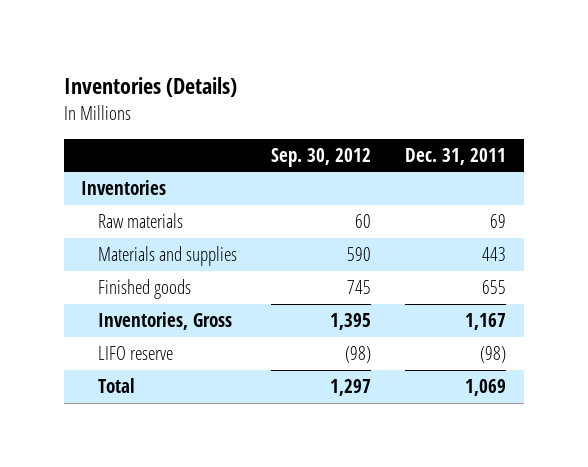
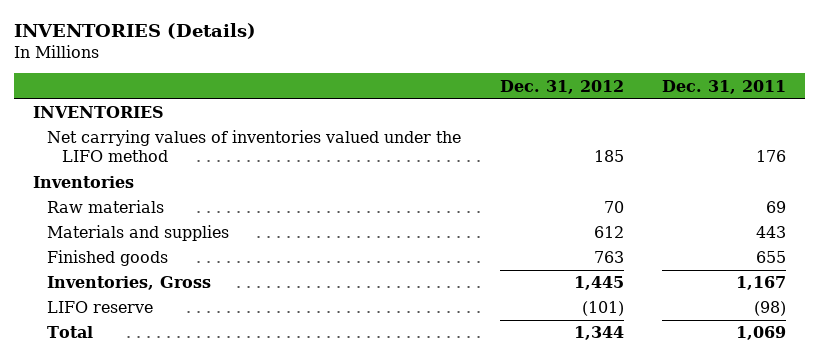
[64,76,238,97] Inventories (Details) -> [13,23,256,40] INVENTORIES (Details)
[271,147,372,167] Sep. 30, 2012 -> none
none -> [499,79,624,94] Dec. 31, 2012
none -> [32,106,164,119] INVENTORIES
none -> [47,130,462,163] Net carrying values of inventories valued under the LIFO method

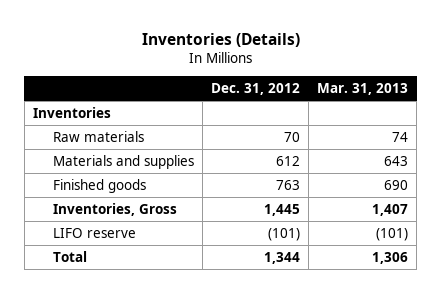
[13,23,256,40] INVENTORIES (Details) -> [141,33,300,48] Inventories (Details)
[661,79,786,94] Dec. 31, 2011 -> none
none -> [317,83,409,96] Mar. 31, 2013
[32,106,164,119] INVENTORIES -> none
[47,130,462,163] Net carrying values of inventories valued under the LIFO method -> none

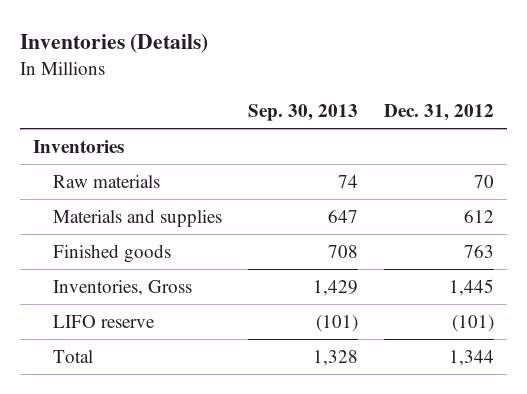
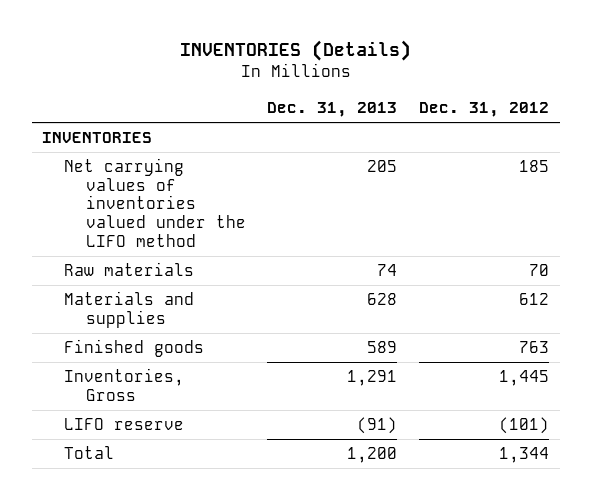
[19,34,208,54] Inventories (Details) -> [179,40,411,62] INVENTORIES (Details)
[247,104,358,122] Sep. 30, 2013 -> none
none -> [267,102,398,118] Dec. 31, 2013
[32,139,124,153] Inventories -> [42,132,153,144] INVENTORIES
none -> [63,158,246,247] Net carrying values of inventories valued under the LIFO method

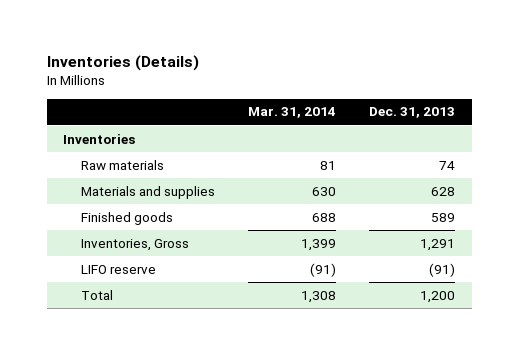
[179,40,411,62] INVENTORIES (Details) -> [46,55,199,72] Inventories (Details)
[419,102,550,118] Dec. 31, 2012 -> none
none -> [248,107,337,119] Mar. 31, 2014
[63,158,246,247] Net carrying values of inventories valued under the LIFO method -> none
[42,132,153,144] INVENTORIES -> [63,133,136,144] Inventories

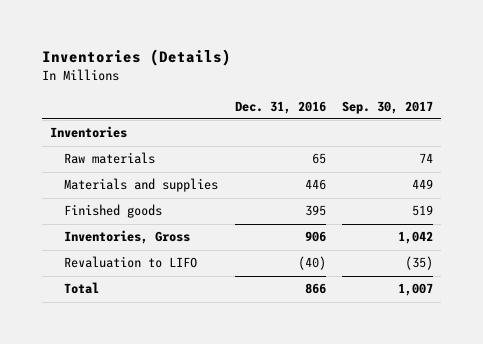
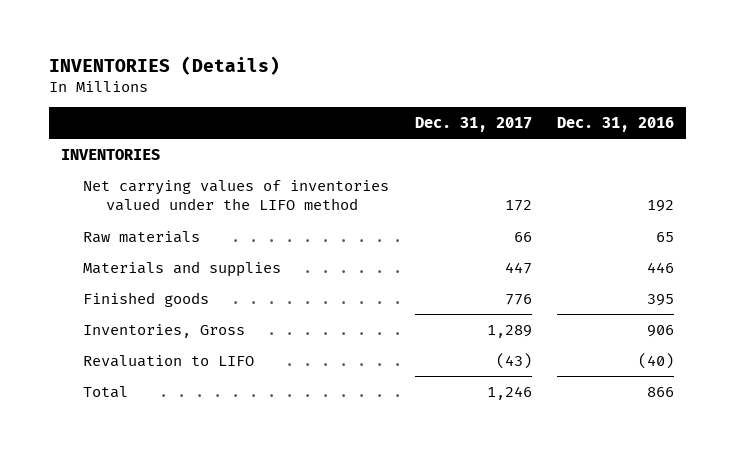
[41,49,231,67] Inventories (Details) -> [48,55,280,75] INVENTORIES (Details)
[342,100,434,114] Sep. 30, 2017 -> none
none -> [414,117,532,133] Dec. 31, 2017
[49,126,127,139] Inventories -> [61,148,161,160] INVENTORIES
none -> [83,179,390,212] Net carrying values of inventories valued under the LIFO method

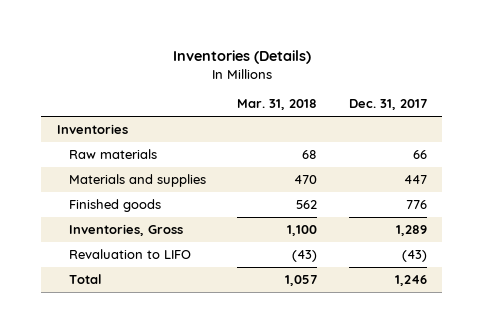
[48,55,280,75] INVENTORIES (Details) -> [172,50,311,65] Inventories (Details)
[556,117,674,133] Dec. 31, 2016 -> none
none -> [237,99,318,111] Mar. 31, 2018
[83,179,390,212] Net carrying values of inventories valued under the LIFO method -> none
[61,148,161,160] INVENTORIES -> [57,123,129,134] Inventories

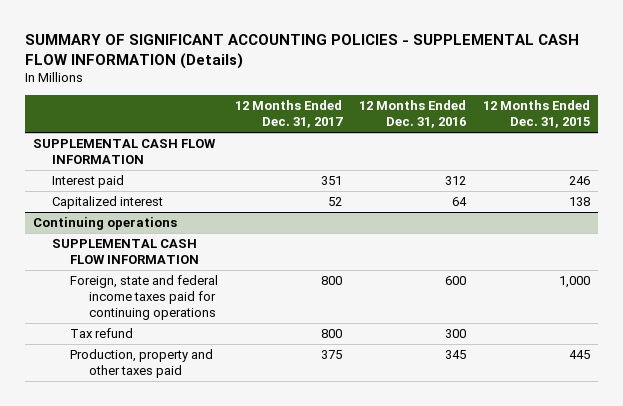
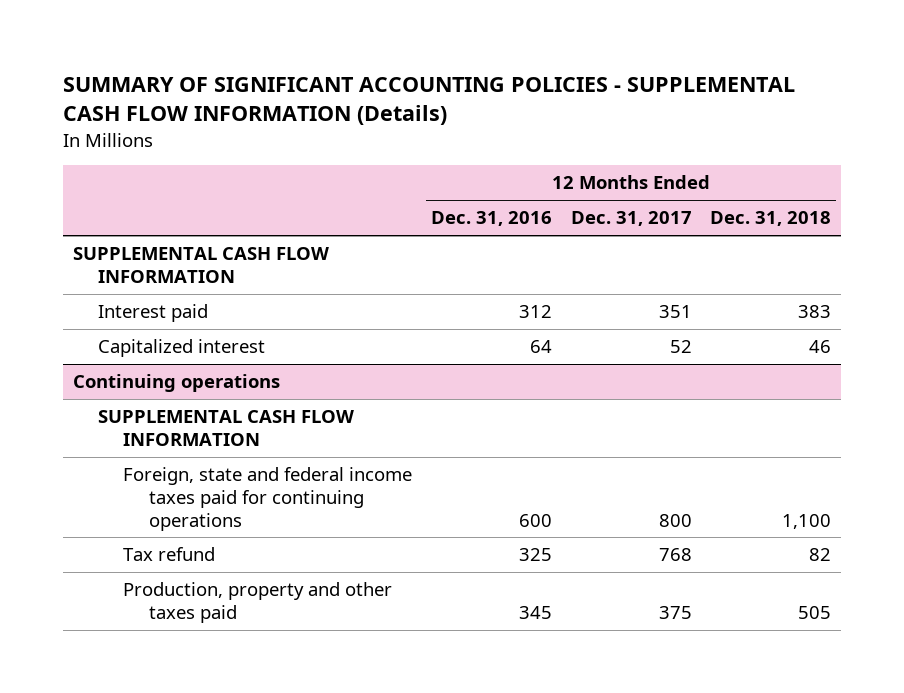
[482,100,590,129] 12 Months Ended Dec. 31, 2015 -> none
none -> [710,211,832,227] Dec. 31, 2018
[321,329,343,339] 800 -> [658,548,692,562] 768
[444,329,466,339] 300 -> [518,548,552,562] 325

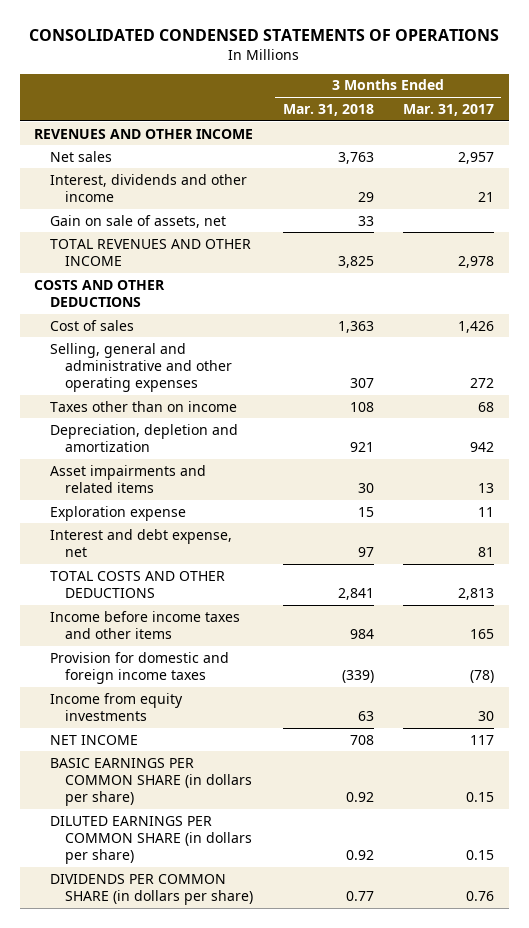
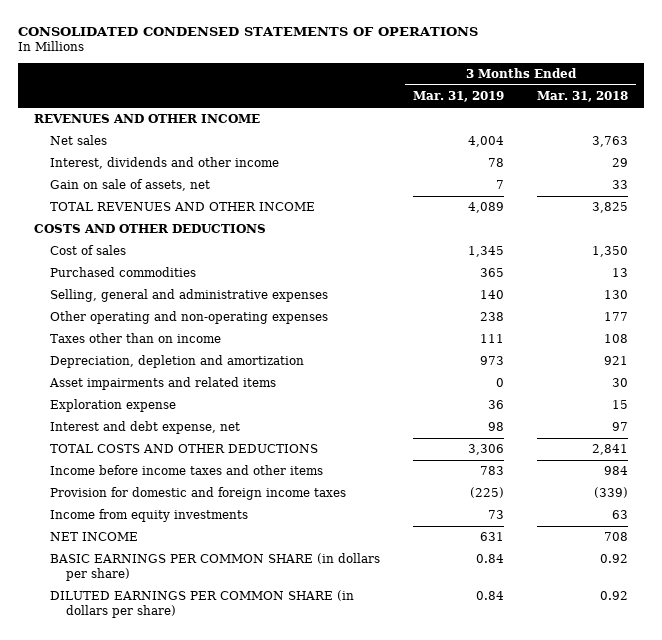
[403,103,495,116] Mar. 31, 2017 -> none
none -> [413,91,505,103] Mar. 31, 2019
[337,320,374,333] 1,363 -> [591,246,628,258] 1,350
none -> [50,267,197,278] Purchased commodities
[49,342,232,393] Selling, general and administrative and other operating expenses -> [50,289,329,303] Selling, general and administrative expenses
[349,378,374,389] 307 -> [603,290,628,300] 130
none -> [50,311,329,325] Other operating and non-operating expenses
[49,873,253,905] DIVIDENDS PER COMMON SHARE (in dollars per share) -> none

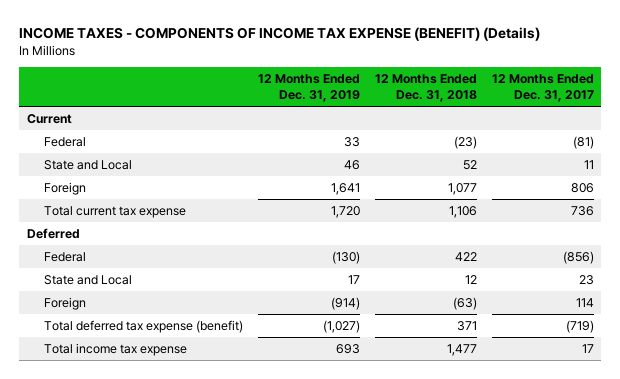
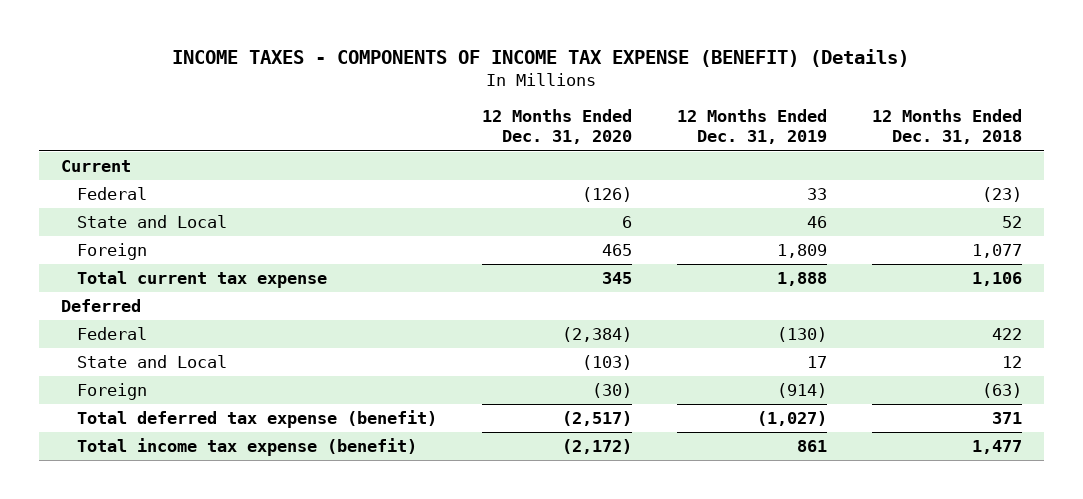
[491,74,594,103] 12 Months Ended Dec. 31, 2017 -> none
none -> [481,109,632,145] 12 Months Ended Dec. 31, 2020
[330,183,360,196] 1,641 -> [776,244,827,259] 1,809
[330,206,360,219] 1,720 -> [776,272,827,287] 1,888
[43,343,187,357] Total income tax expense -> [77,438,418,457] Total income tax expense (benefit)
[335,344,360,355] 693 -> [796,440,827,453] 861

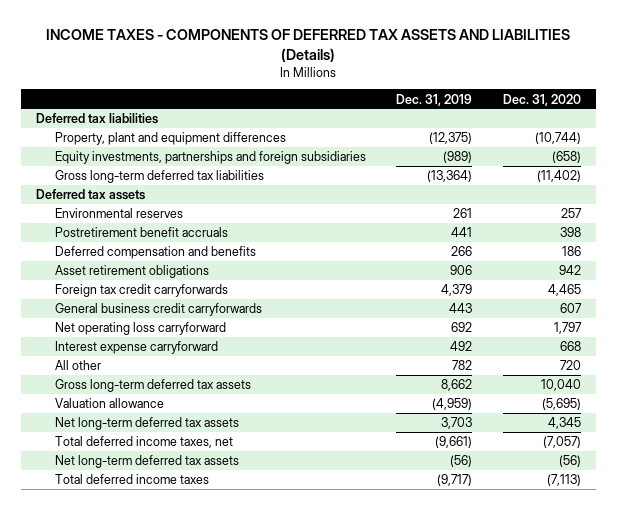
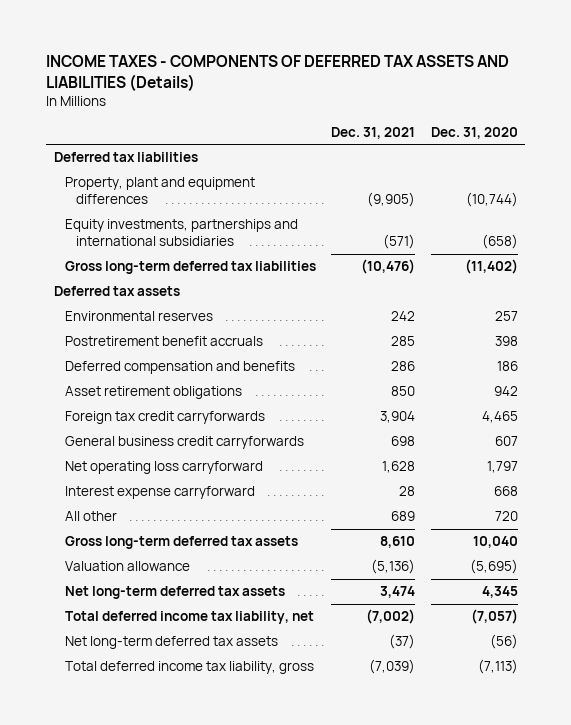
[396,93,473,106] Dec. 31, 2019 -> none
none -> [331,126,416,139] Dec. 31, 2021
[54,151,366,165] Equity investments, partnerships and foreign subsidiaries -> [64,219,298,247] Equity investments, partnerships and international subsidiaries
[54,436,233,449] Total deferred income taxes, net -> [64,611,314,625] Total deferred income tax liability, net
[54,474,209,485] Total deferred income taxes -> [64,661,314,675] Total deferred income tax liability, gross

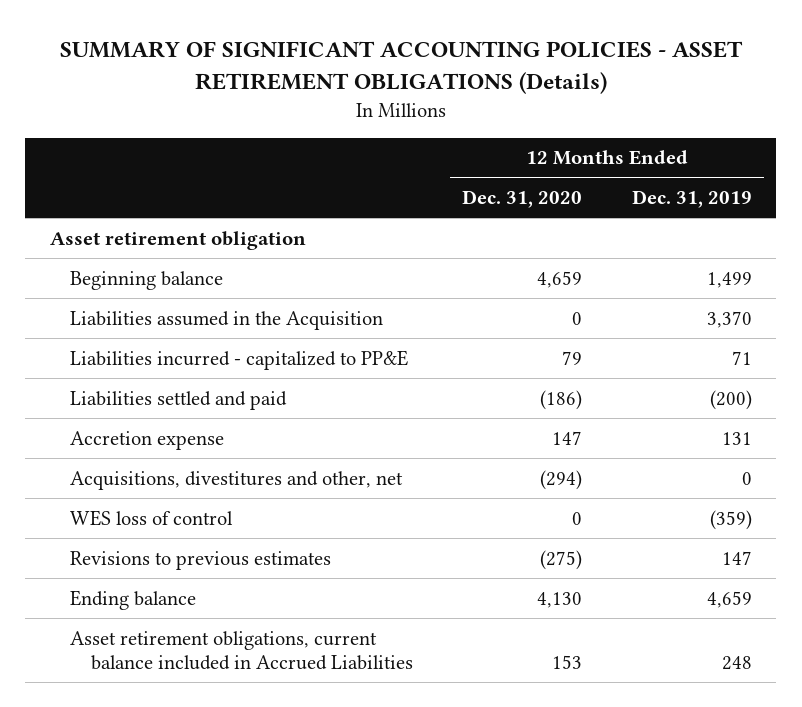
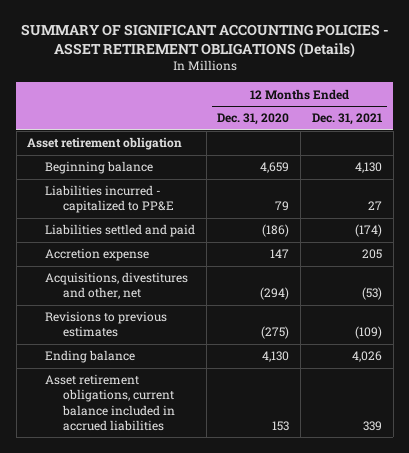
[631,190,752,209] Dec. 31, 2019 -> none
none -> [311,113,382,126] Dec. 31, 2021
[70,310,384,330] Liabilities assumed in the Acquisition -> none
[70,509,234,526] WES loss of control -> none
[70,630,413,671] Asset retirement obligations, current balance included in Accrued Liabilities -> [45,374,175,431] Asset retirement obligations, current balance included in accrued liabilities

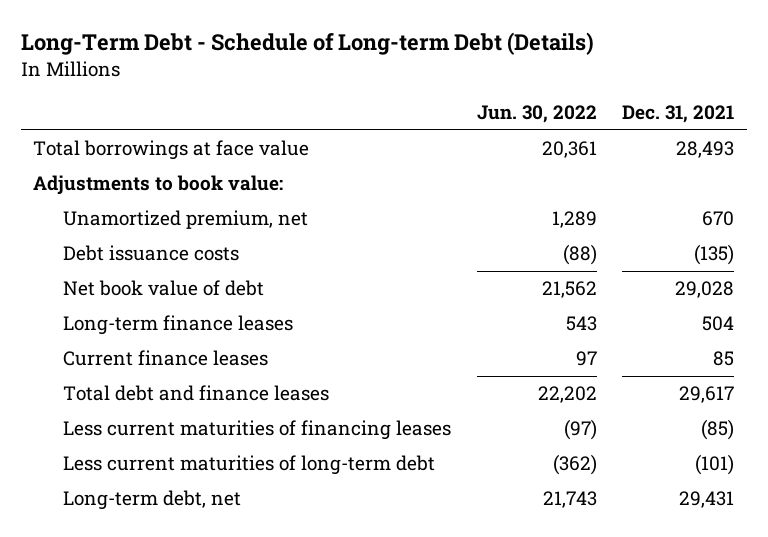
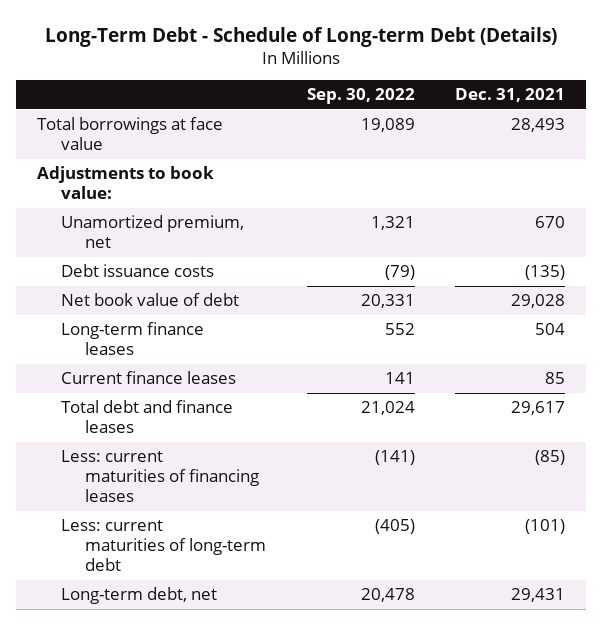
[476,105,597,124] Jun. 30, 2022 -> none
none -> [306,88,415,105] Sep. 30, 2022
[62,420,451,441] Less current maturities of financing leases -> [60,450,259,503] Less: current maturities of financing leases
[62,455,435,476] Less current maturities of long-term debt -> [60,519,266,572] Less: current maturities of long-term debt

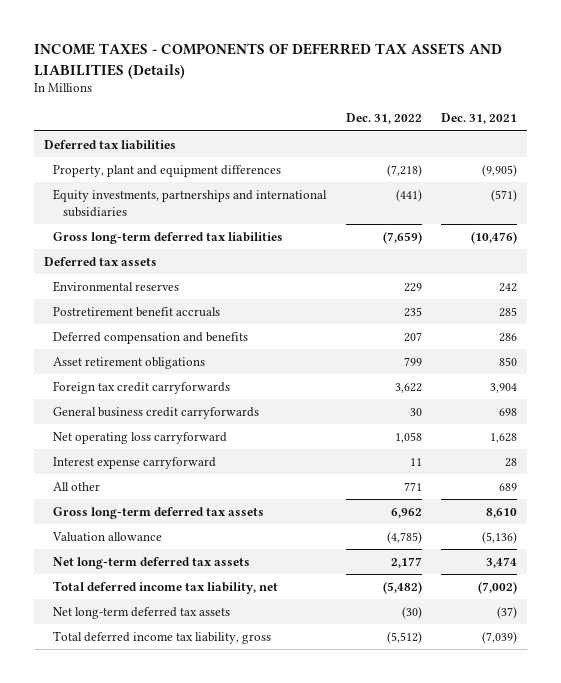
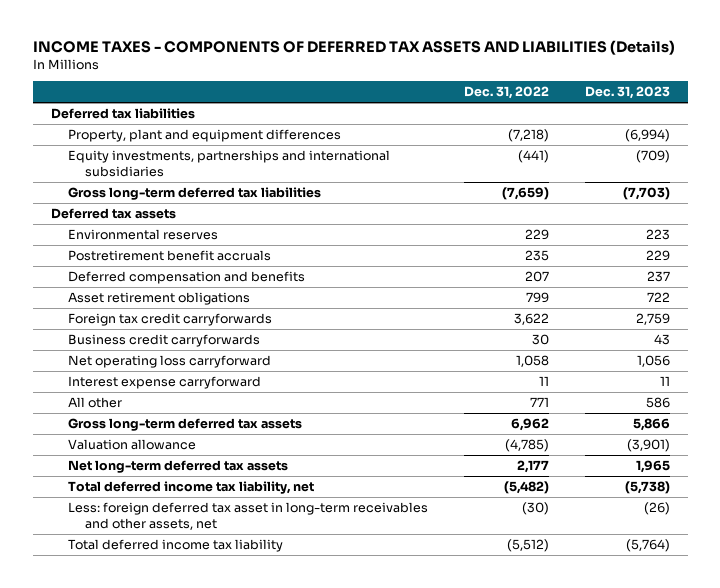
[441,113,518,125] Dec. 31, 2021 -> none
none -> [584,86,670,100] Dec. 31, 2023
[53,406,260,419] General business credit carryforwards -> [67,334,260,348] Business credit carryforwards
[53,606,231,619] Net long-term deferred tax assets -> [67,502,428,530] Less: foreign deferred tax asset in long-term receivables and other assets, net
[53,630,272,644] Total deferred income tax liability, gross -> [67,539,283,553] Total deferred income tax liability

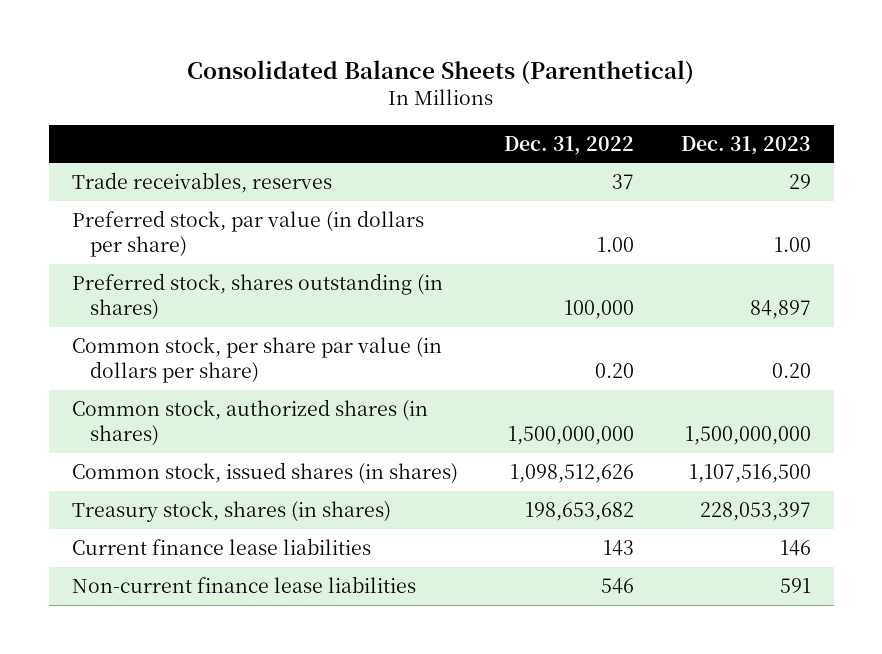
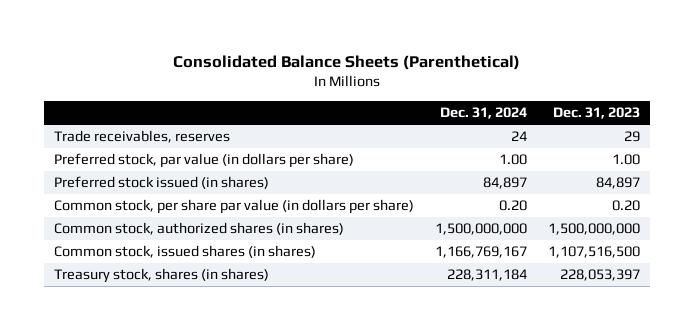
[504,135,635,155] Dec. 31, 2022 -> none
none -> [439,107,527,120] Dec. 31, 2024
[71,272,443,320] Preferred stock, shares outstanding (in shares) -> [54,176,270,190] Preferred stock issued (in shares)
[71,537,371,555] Current finance lease liabilities -> none
[71,575,416,593] Non-current finance lease liabilities -> none

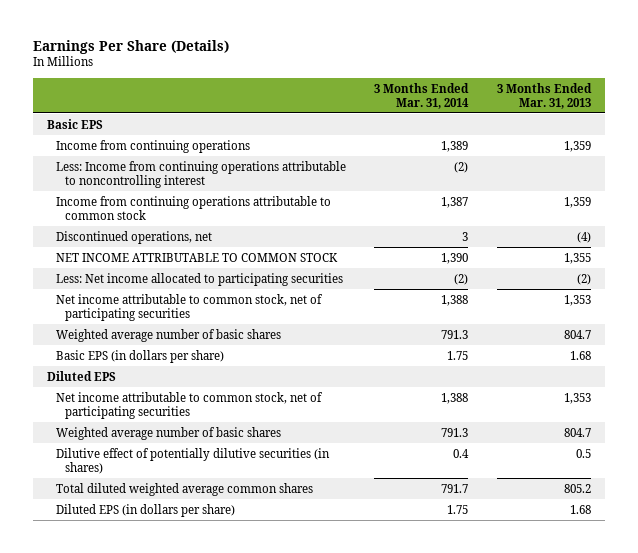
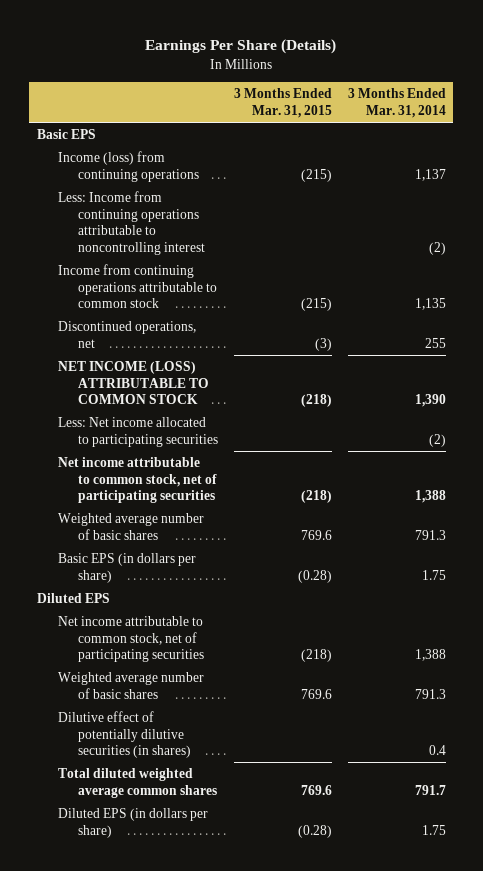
[496,82,592,109] 3 Months Ended Mar. 31, 2013 -> none
none -> [234,88,333,118] 3 Months Ended Mar. 31, 2015
[56,139,251,153] Income from continuing operations -> [57,151,200,182] Income (loss) from continuing operations
[441,140,469,152] 1,389 -> [414,168,446,181] 1,137
[441,196,469,208] 1,387 -> [414,298,446,311] 1,135
[462,231,469,241] 3 -> [424,337,446,348] 255
[56,252,339,262] NET INCOME ATTRIBUTABLE TO COMMON STOCK -> [57,361,210,405] NET INCOME (LOSS) ATTRIBUTABLE TO COMMON STOCK

